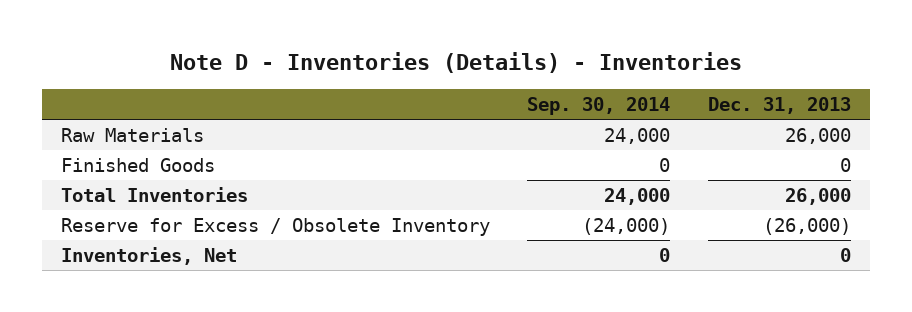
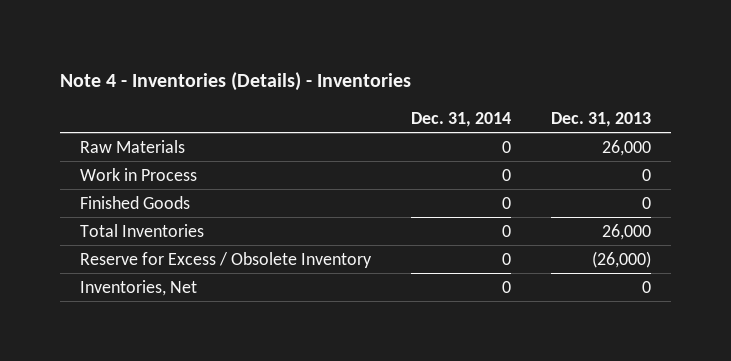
[169,52,742,74] Note D - Inventories (Details) - Inventories -> [59,71,411,91] Note 4 - Inventories (Details) - Inventories
[527,96,671,115] Sep. 30, 2014 -> none
none -> [410,111,511,127] Dec. 31, 2014
none -> [79,167,197,181] Work in Process

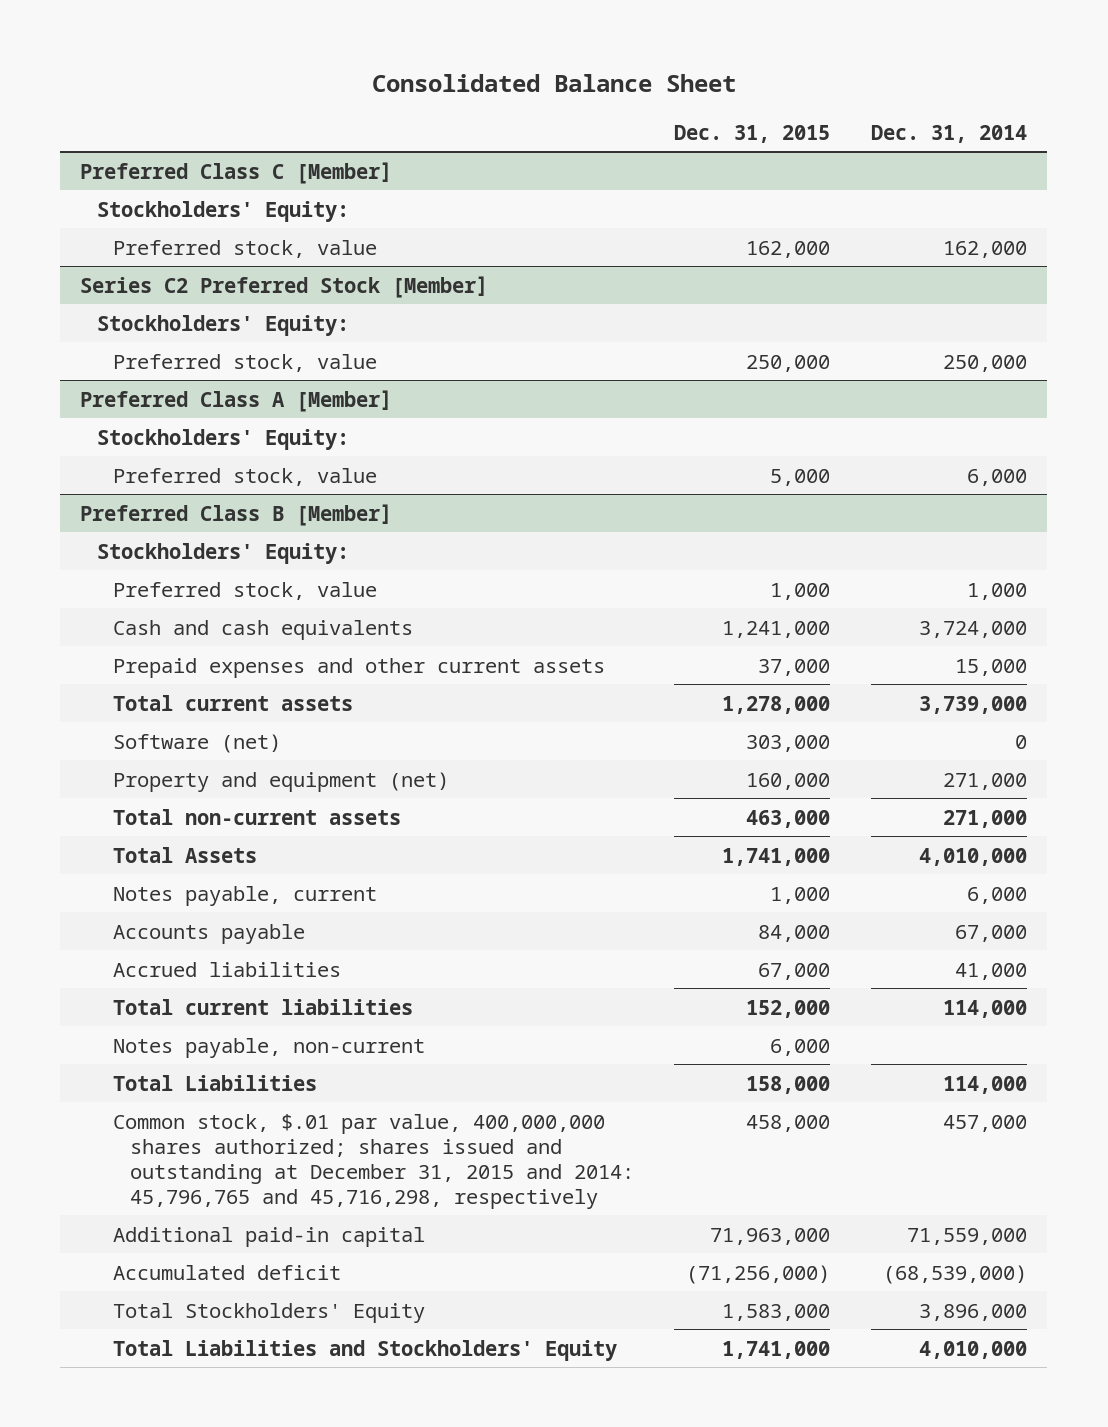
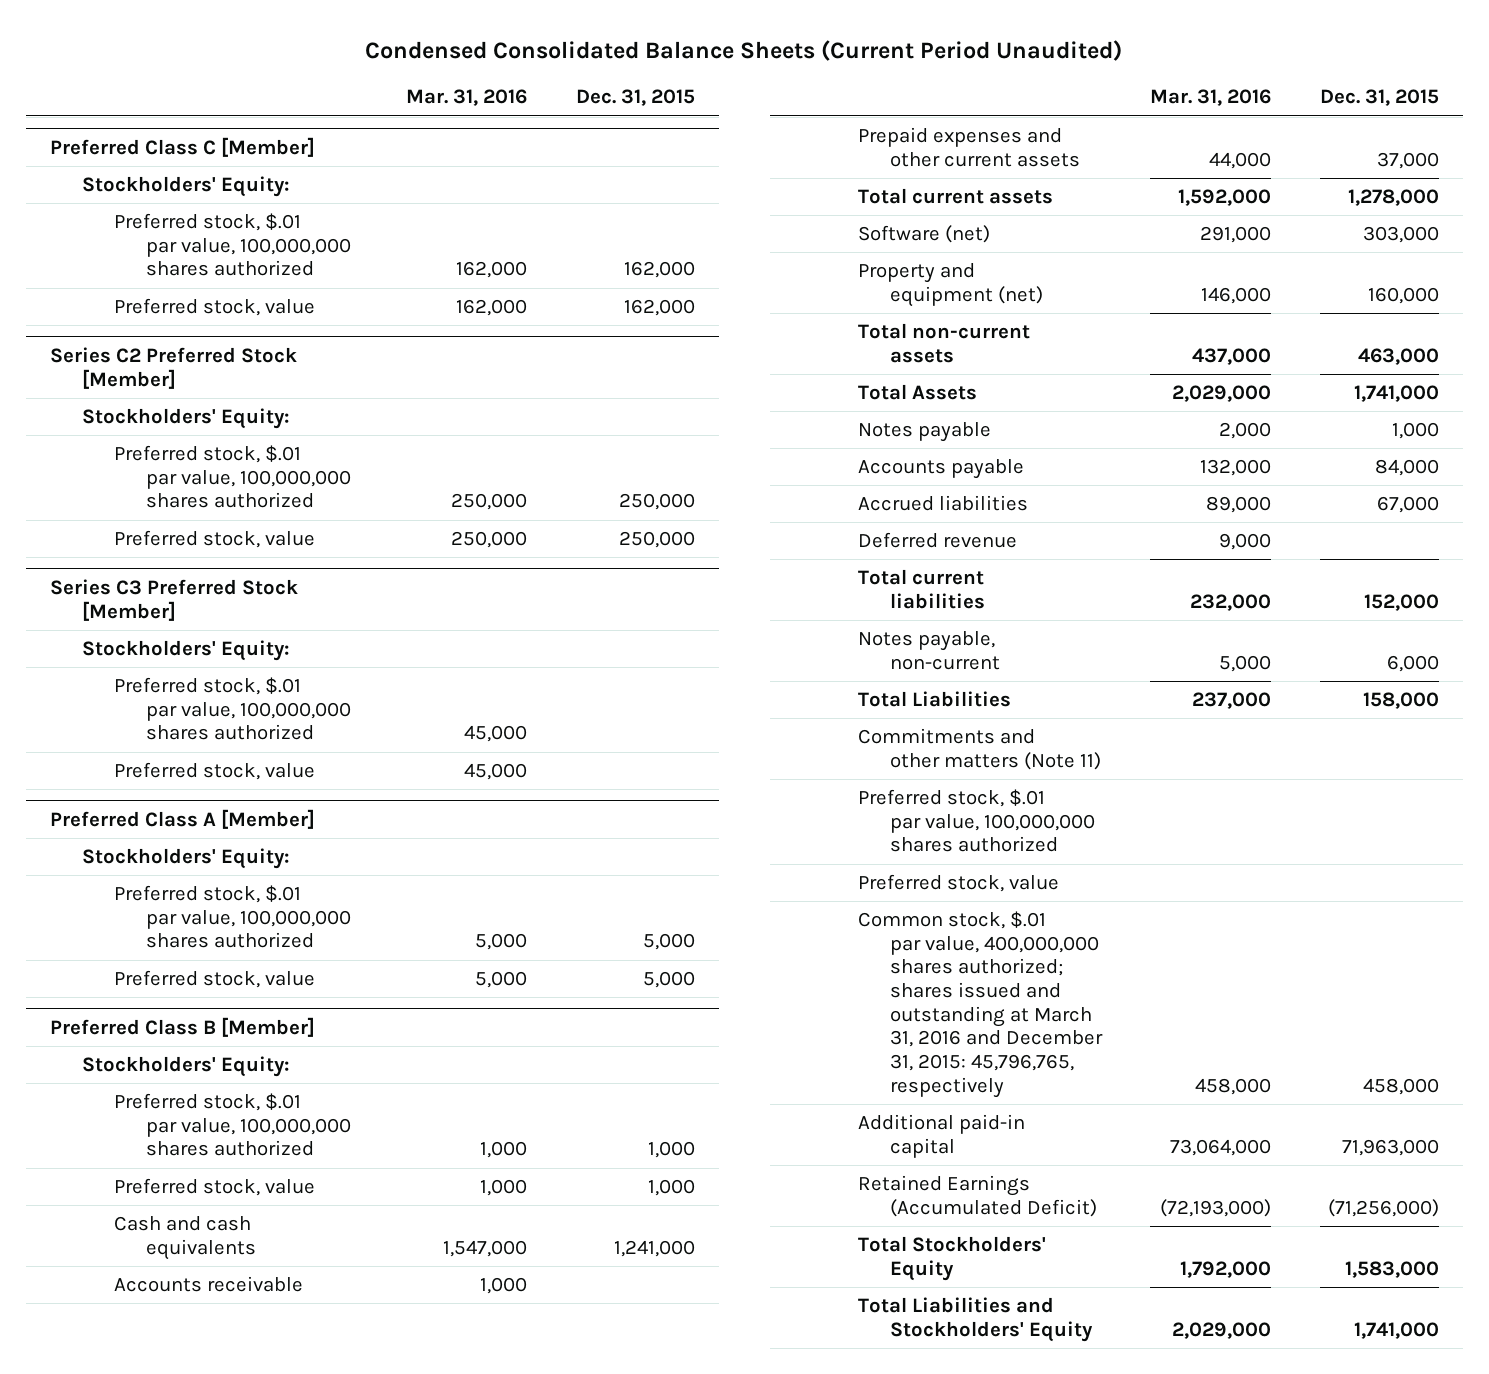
[371,74,736,93] Consolidated Balance Sheet -> [365,39,1123,61] Condensed Consolidated Balance Sheets (Current Period Unaudited)
[871,124,1028,143] Dec. 31, 2014 -> none
none -> [406,89,528,107] Mar. 31, 2016
none -> [113,213,351,277] Preferred stock, $.01 par value, 100,000,000 shares authorized
none -> [113,445,351,509] Preferred stock, $.01 par value, 100,000,000 shares authorized
none -> [50,578,299,621] Series C3 Preferred Stock [Member]
none -> [81,640,290,662] Stockholders' Equity:
none -> [113,677,351,741] Preferred stock, $.01 par value, 100,000,000 shares authorized
none -> [113,762,315,781] Preferred stock, value
none -> [113,885,351,949] Preferred stock, $.01 par value, 100,000,000 shares authorized
none -> [113,1093,351,1157] Preferred stock, $.01 par value, 100,000,000 shares authorized
none -> [113,1276,303,1293] Accounts receivable
[113,885,378,906] Notes payable, current -> [858,422,992,443] Notes payable
none -> [858,532,1018,549] Deferred revenue
none -> [858,728,1101,770] Commitments and other matters (Note 11)
none -> [858,789,1095,853] Preferred stock, $.01 par value, 100,000,000 shares authorized
none -> [858,874,1060,893] Preferred stock, value
[113,1113,634,1209] Common stock, $.01 par value, 400,000,000 shares authorized; shares issued and outstanding at December 31, 2015 and 2014: 45,796,765 and 45,716,298, respectively -> [858,911,1103,1098] Common stock, $.01 par value, 400,000,000 shares authorized; shares issued and outstanding at March 31, 2016 and December 31, 2015: 45,796,765, respectively
[113,1264,342,1280] Accumulated deficit -> [858,1175,1097,1217] Retained Earnings (Accumulated Deficit)

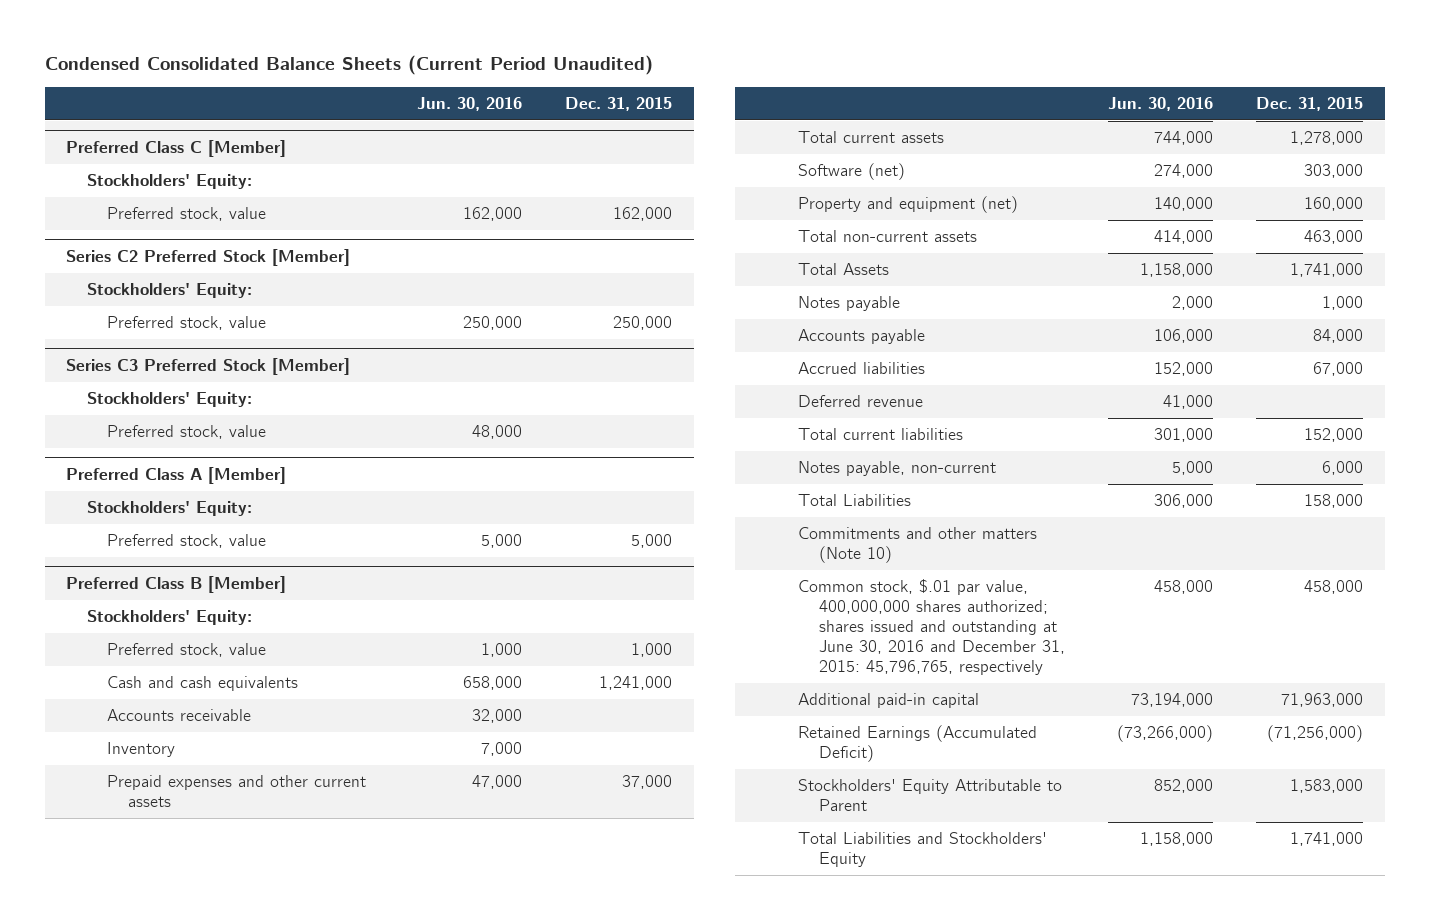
[406,89,528,107] Mar. 31, 2016 -> none
none -> [417,97,523,112] Jun. 30, 2016
[113,213,351,277] Preferred stock, $.01 par value, 100,000,000 shares authorized -> none
[113,445,351,509] Preferred stock, $.01 par value, 100,000,000 shares authorized -> none
[113,677,351,741] Preferred stock, $.01 par value, 100,000,000 shares authorized -> none
[113,885,351,949] Preferred stock, $.01 par value, 100,000,000 shares authorized -> none
[113,1093,351,1157] Preferred stock, $.01 par value, 100,000,000 shares authorized -> none
none -> [107,742,176,758] Inventory
[858,789,1095,853] Preferred stock, $.01 par value, 100,000,000 shares authorized -> none
[858,874,1060,893] Preferred stock, value -> none
[858,728,1101,770] Commitments and other matters (Note 11) -> [798,527,1038,564] Commitments and other matters (Note 10)
[858,911,1103,1098] Common stock, $.01 par value, 400,000,000 shares authorized; shares issued and outstanding at March 31, 2016 and December 31, 2015: 45,796,765, respectively -> [798,579,1065,676] Common stock, $.01 par value, 400,000,000 shares authorized; shares issued and outstanding at June 30, 2016 and December 31, 2015: 45,796,765, respectively
[858,1236,1047,1281] Total Stockholders' Equity -> [798,779,1063,812] Stockholders' Equity Attributable to Parent

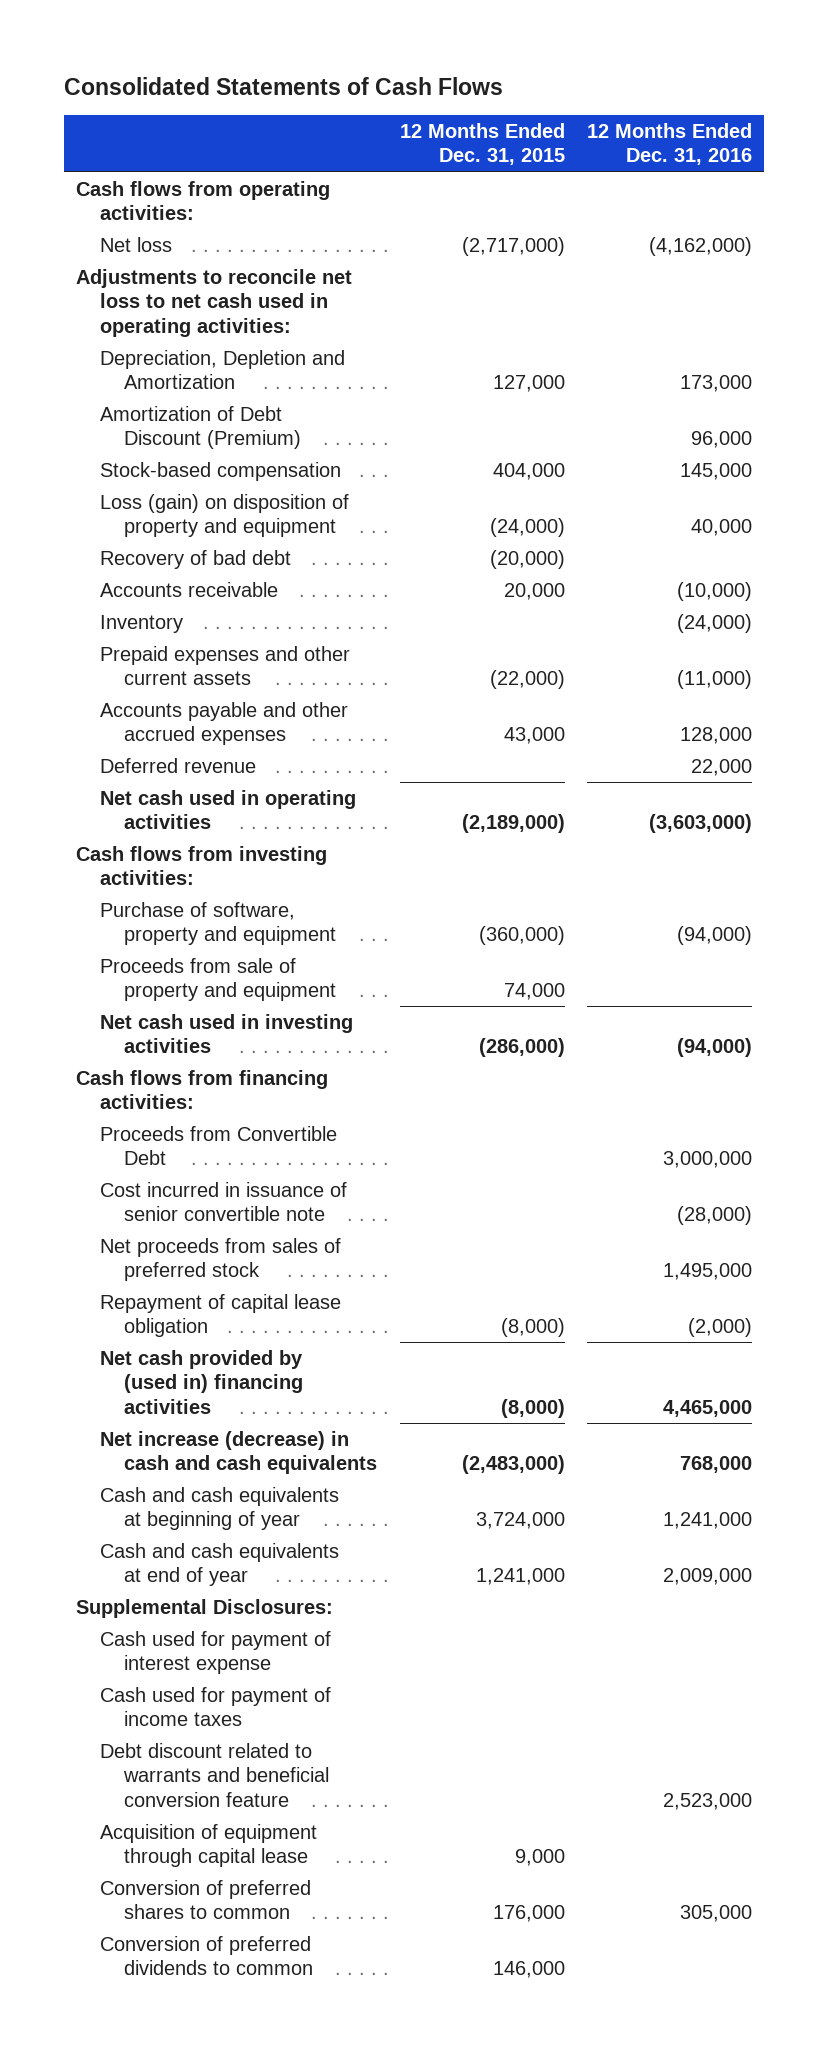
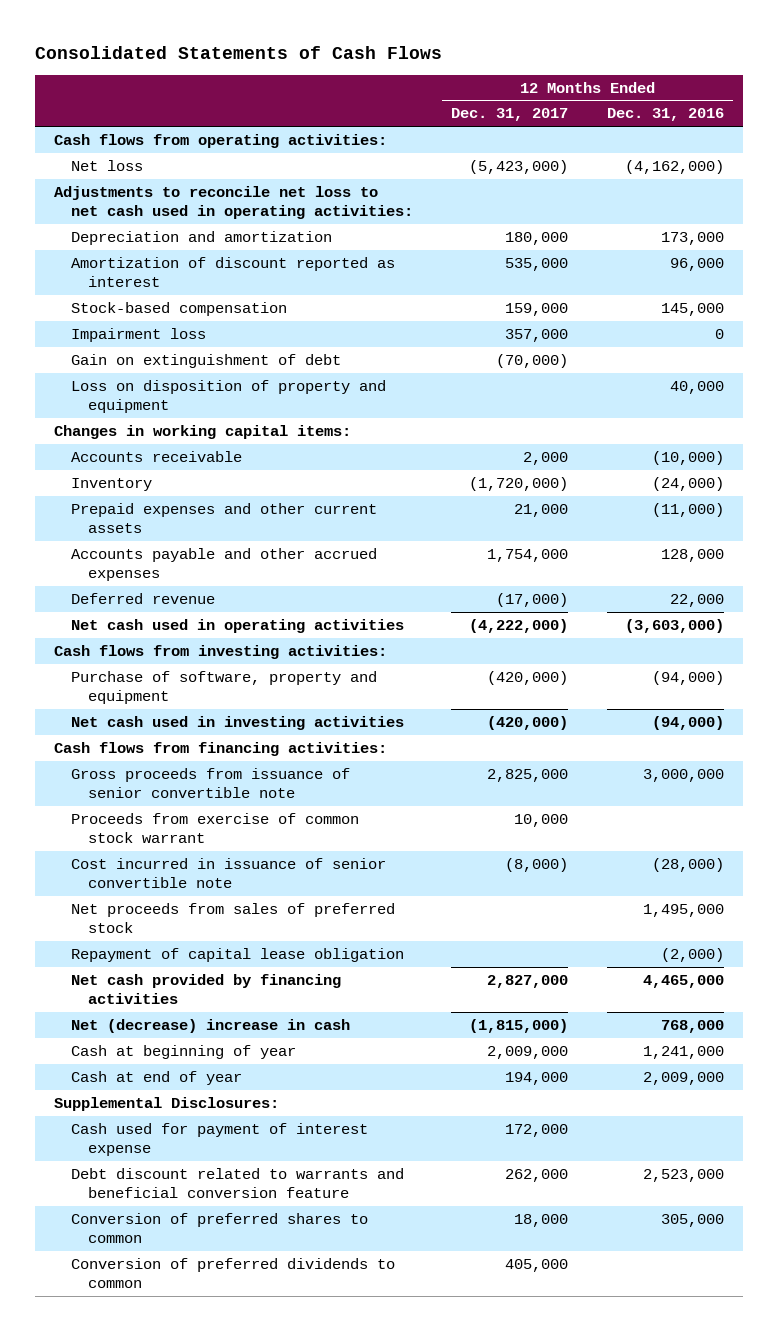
[399,123,565,166] 12 Months Ended Dec. 31, 2015 -> none
none -> [451,108,569,122] Dec. 31, 2017
[99,349,345,390] Depreciation, Depletion and Amortization -> [71,231,333,246] Depreciation and amortization
[99,405,302,450] Amortization of Debt Discount (Premium) -> [71,257,396,287] Amortization of discount reported as interest
[99,549,291,569] Recovery of bad debt -> none
none -> [71,328,207,343] Impairment loss
none -> [71,354,342,369] Gain on extinguishment of debt
[99,493,349,538] Loss (gain) on disposition of property and equipment -> [71,380,387,413] Loss on disposition of property and equipment
none -> [53,425,351,440] Changes in working capital items:
[99,957,337,1002] Proceeds from sale of property and equipment -> none
[99,1125,337,1166] Proceeds from Convertible Debt -> [71,768,351,798] Gross proceeds from issuance of senior convertible note
none -> [71,813,360,843] Proceeds from exercise of common stock warrant
[99,1349,304,1414] Net cash provided by (used in) financing activities -> [71,974,342,1004] Net cash provided by financing activities
[99,1430,378,1475] Net increase (decrease) in cash and cash equivalents -> [71,1019,351,1034] Net (decrease) increase in cash
[99,1486,339,1531] Cash and cash equivalents at beginning of year -> [71,1045,297,1060] Cash at beginning of year
[99,1542,339,1587] Cash and cash equivalents at end of year -> [71,1071,243,1086] Cash at end of year
[99,1686,331,1727] Cash used for payment of income taxes -> none
[99,1823,317,1868] Acquisition of equipment through capital lease -> none

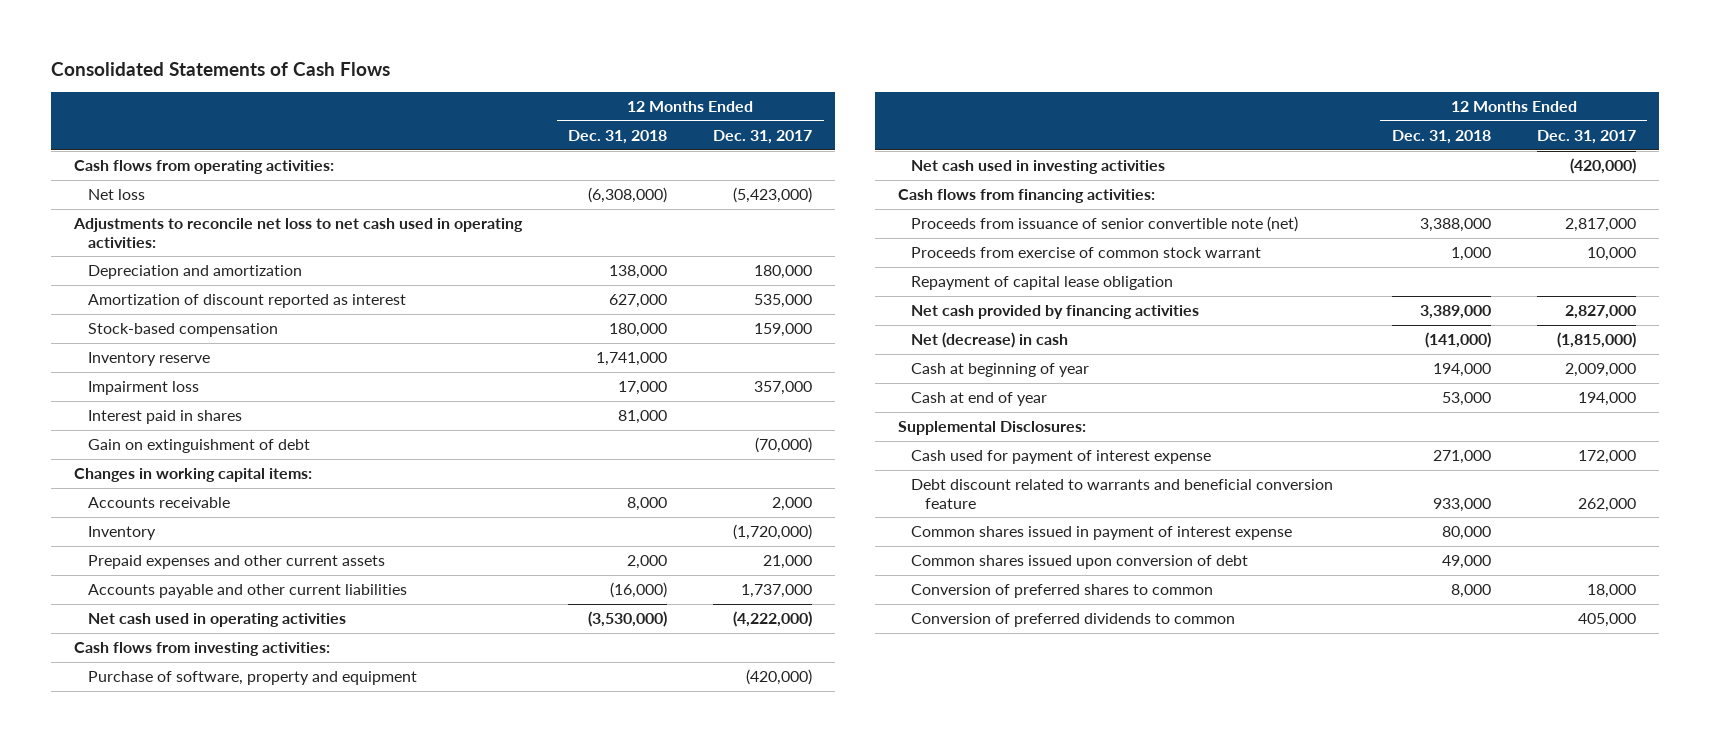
[606,108,724,122] Dec. 31, 2016 -> none
none -> [568,129,668,144] Dec. 31, 2018
none -> [87,352,210,367] Inventory reserve
none -> [87,410,242,425] Interest paid in shares
[71,380,387,413] Loss on disposition of property and equipment -> none
[71,593,216,605] Deferred revenue -> none
[71,548,378,581] Accounts payable and other accrued expenses -> [87,584,407,599] Accounts payable and other current liabilities
[487,549,569,563] 1,754,000 -> [741,584,813,599] 1,737,000
[71,768,351,798] Gross proceeds from issuance of senior convertible note -> [911,216,1299,233] Proceeds from issuance of senior convertible note (net)
[487,769,569,783] 2,825,000 -> [1564,218,1636,233] 2,817,000
[71,858,387,888] Cost incurred in issuance of senior convertible note -> none
[71,903,396,933] Net proceeds from sales of preferred stock -> none
[71,1019,351,1034] Net (decrease) increase in cash -> [911,332,1069,349] Net (decrease) in cash
none -> [911,526,1293,541] Common shares issued in payment of interest expense
none -> [911,555,1249,570] Common shares issued upon conversion of debt

